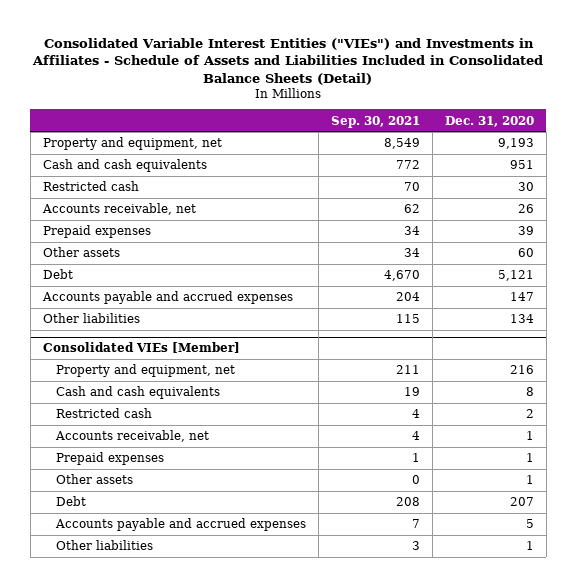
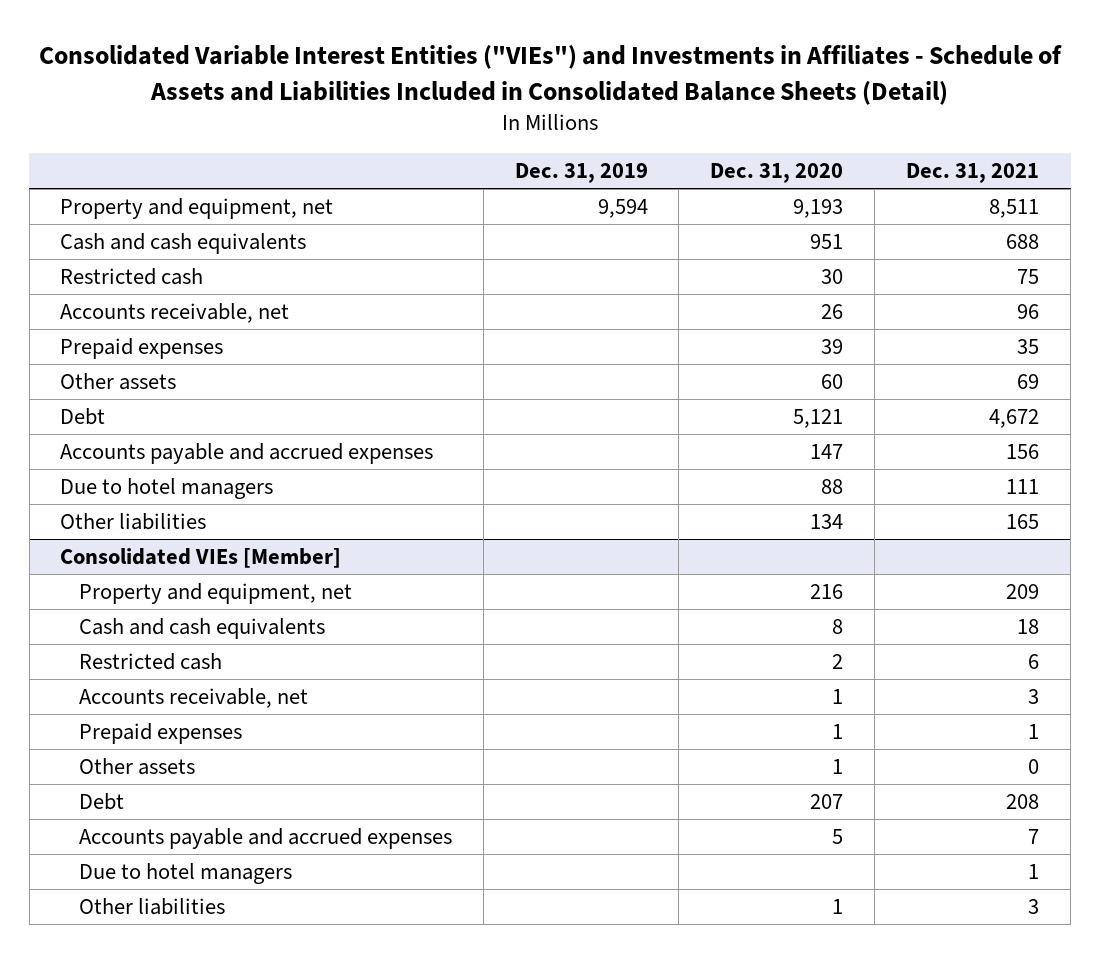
[331,115,421,128] Sep. 30, 2021 -> none
none -> [514,163,648,184] Dec. 31, 2019
none -> [906,163,1040,184] Dec. 31, 2021
none -> [60,478,274,500] Due to hotel managers
none -> [78,863,292,885] Due to hotel managers

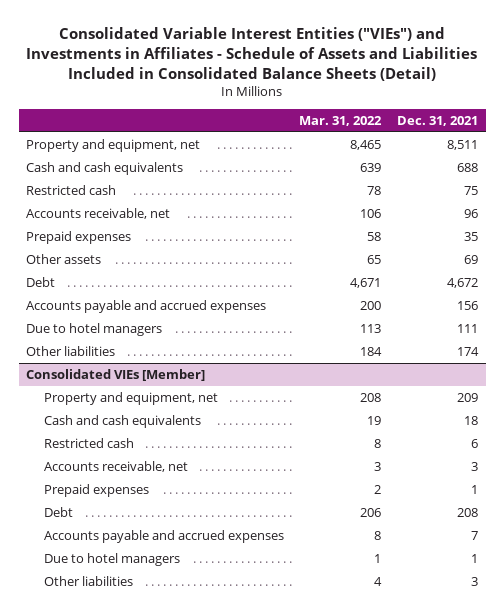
[514,163,648,184] Dec. 31, 2019 -> none
[710,163,844,184] Dec. 31, 2020 -> none
none -> [299,116,383,127] Mar. 31, 2022
[1006,514,1040,530] 165 -> [456,346,479,356] 174
[78,758,195,776] Other assets -> none

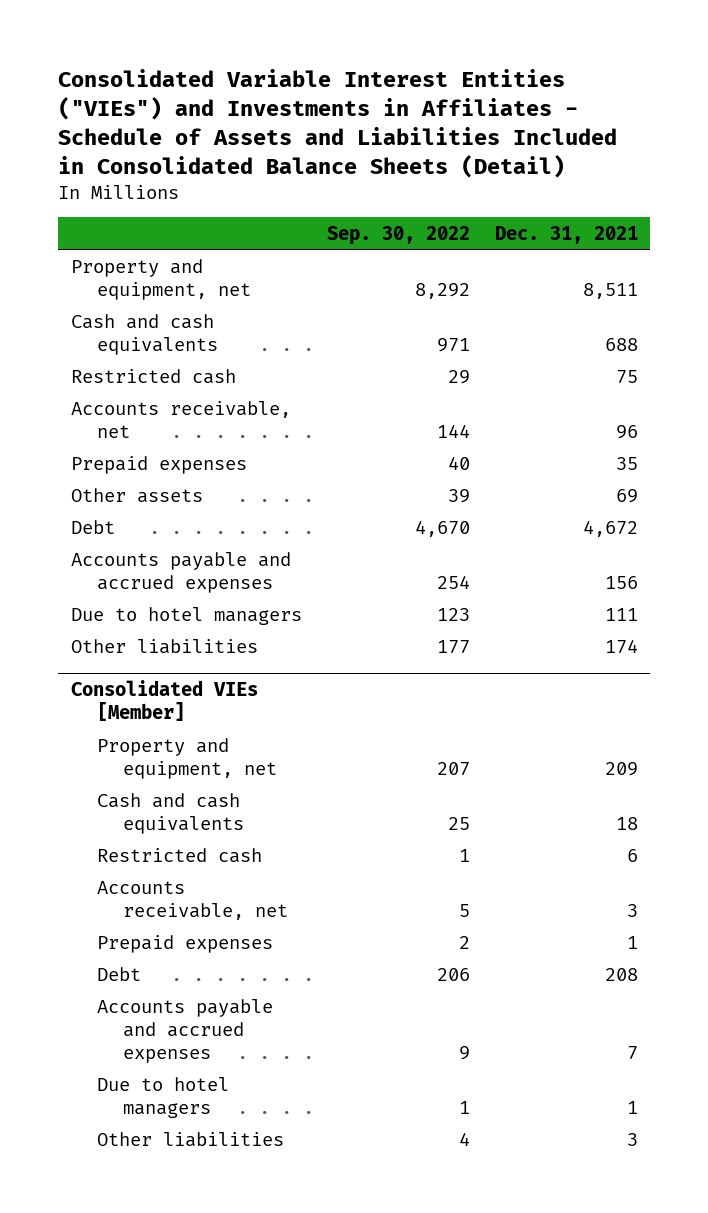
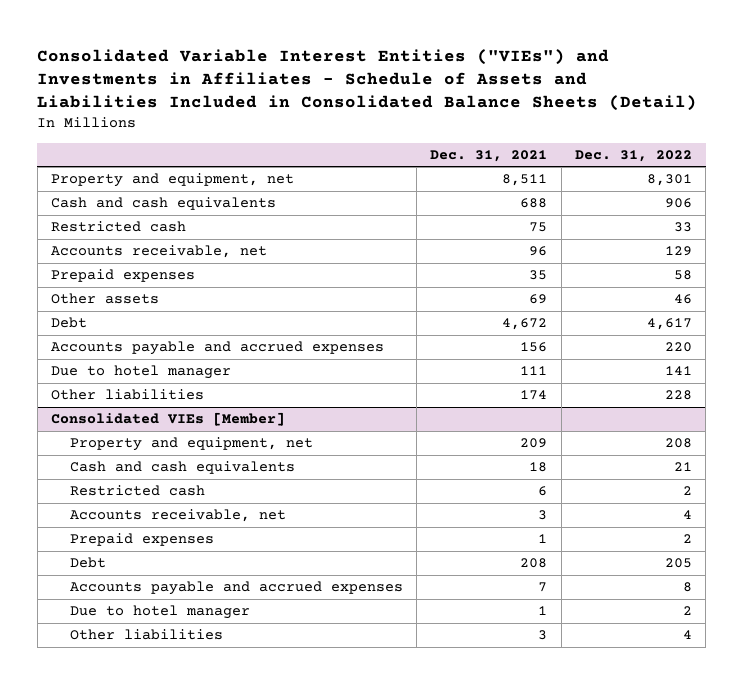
[326,225,470,245] Sep. 30, 2022 -> none
none -> [574,149,692,162] Dec. 31, 2022
[70,606,302,625] Due to hotel managers -> [51,365,232,380] Due to hotel manager
[96,1076,229,1118] Due to hotel managers -> [69,605,250,620] Due to hotel manager

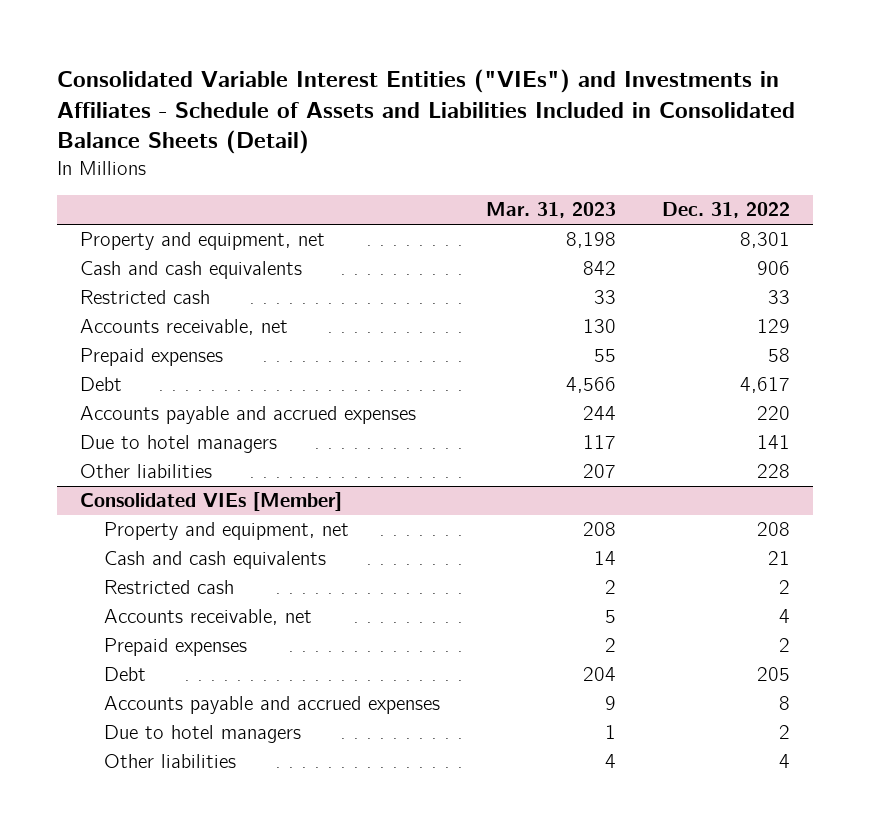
[430,149,548,162] Dec. 31, 2021 -> none
none -> [486,202,617,219] Mar. 31, 2023
[51,293,160,305] Other assets -> none
[51,365,232,380] Due to hotel manager -> [79,435,277,454] Due to hotel managers
[69,605,250,620] Due to hotel manager -> [104,725,302,744] Due to hotel managers

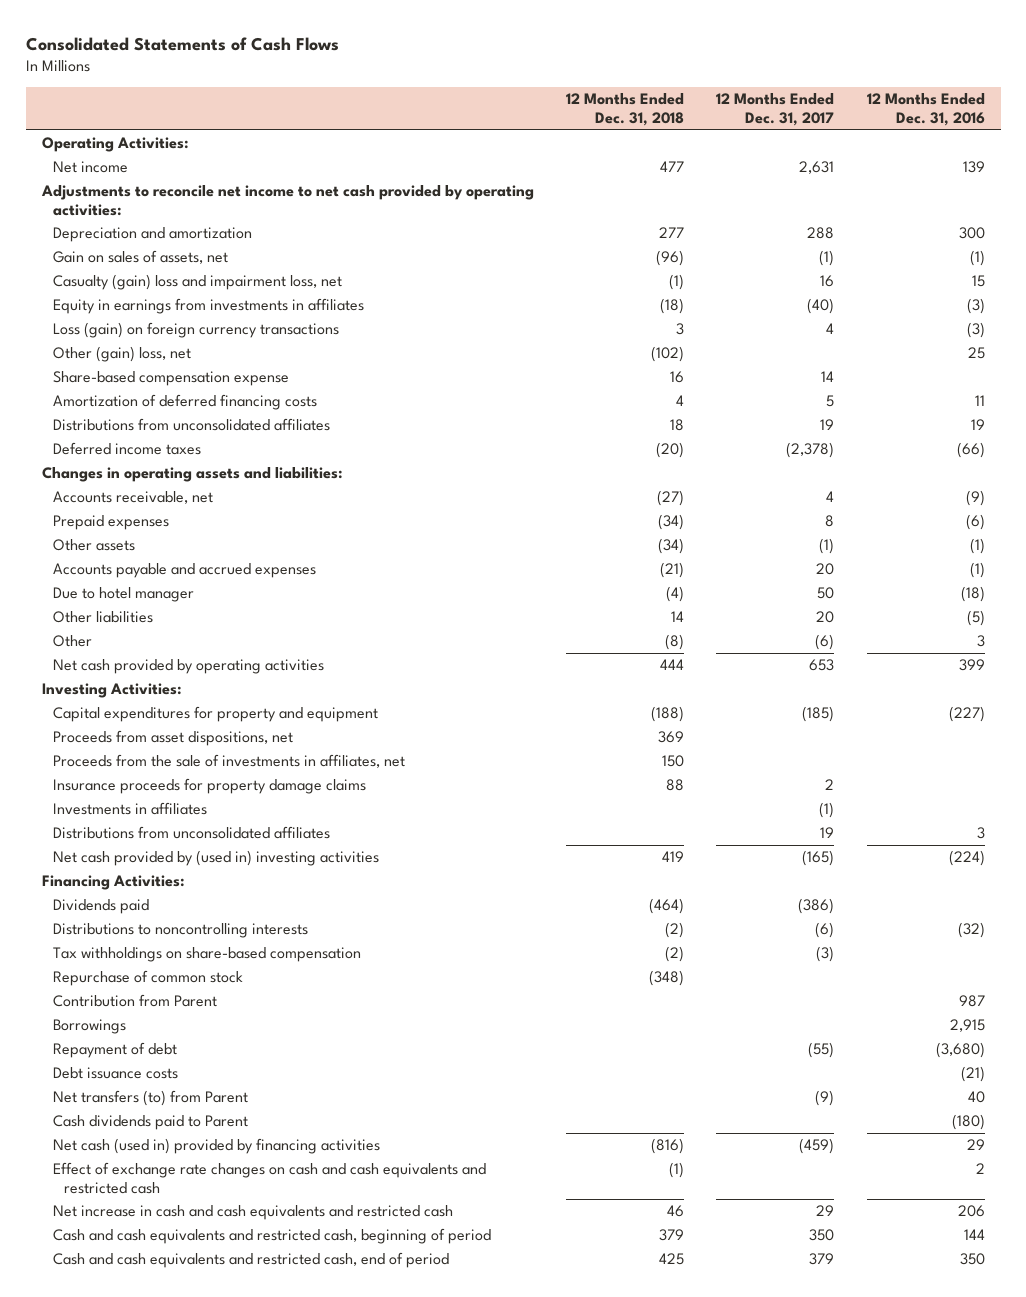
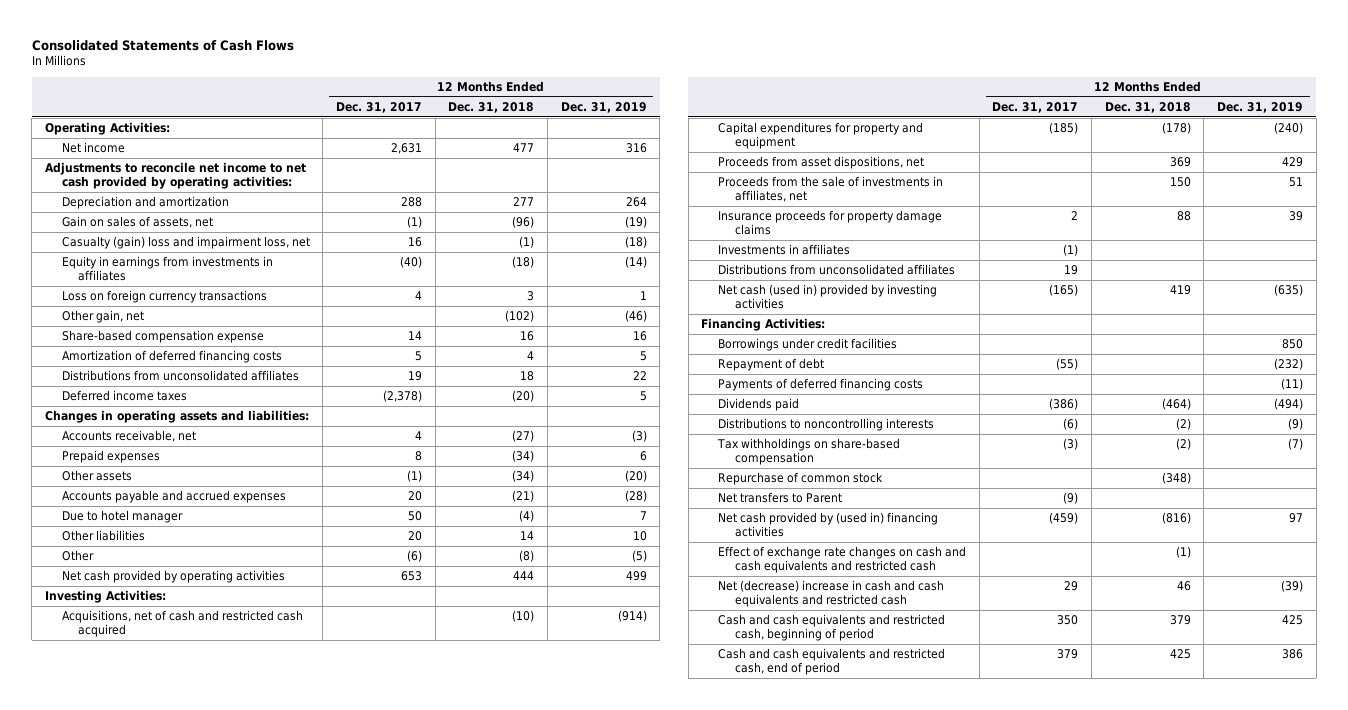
[866,93,985,126] 12 Months Ended Dec. 31, 2016 -> none
none -> [560,101,647,113] Dec. 31, 2019
[52,322,339,339] Loss (gain) on foreign currency transactions -> [61,290,267,304] Loss on foreign currency transactions
[52,346,191,363] Other (gain) loss, net -> [61,310,144,324] Other gain, net
none -> [61,610,303,638] Acquisitions, net of cash and restricted cash acquired
[651,706,685,723] (188) -> [1161,122,1191,135] (178)
[52,850,379,867] Net cash provided by (used in) investing activities -> [718,284,938,310] Net cash (used in) provided by investing activities
none -> [718,338,898,352] Borrowings under credit facilities
[52,1042,177,1059] Repayment of debt -> [718,358,825,372] Repayment of debt
none -> [718,378,924,392] Payments of deferred financing costs
[52,994,217,1008] Contribution from Parent -> none
[52,1019,126,1035] Borrowings -> none
[52,1067,178,1080] Debt issuance costs -> none
[52,1115,248,1131] Cash dividends paid to Parent -> none
[52,1090,248,1107] Net transfers (to) from Parent -> [718,492,843,504] Net transfers to Parent
[52,1138,380,1155] Net cash (used in) provided by financing activities -> [718,512,939,538] Net cash provided by (used in) financing activities
[52,1205,453,1221] Net increase in cash and cash equivalents and restricted cash -> [718,580,945,608] Net (decrease) increase in cash and cash equivalents and restricted cash

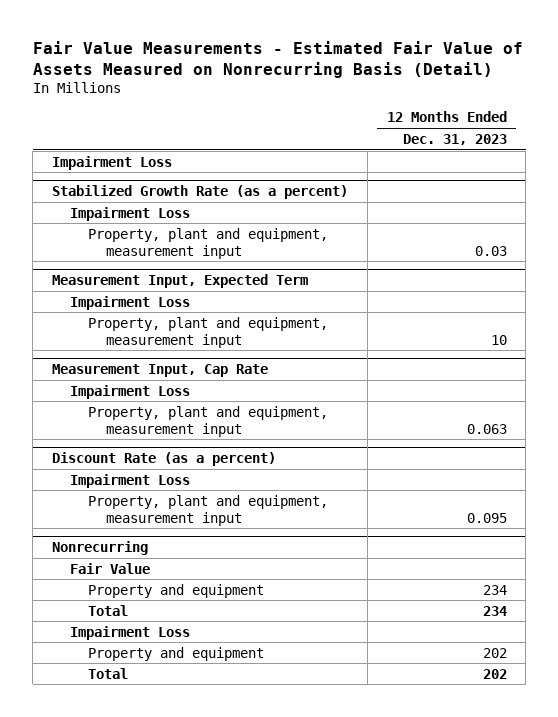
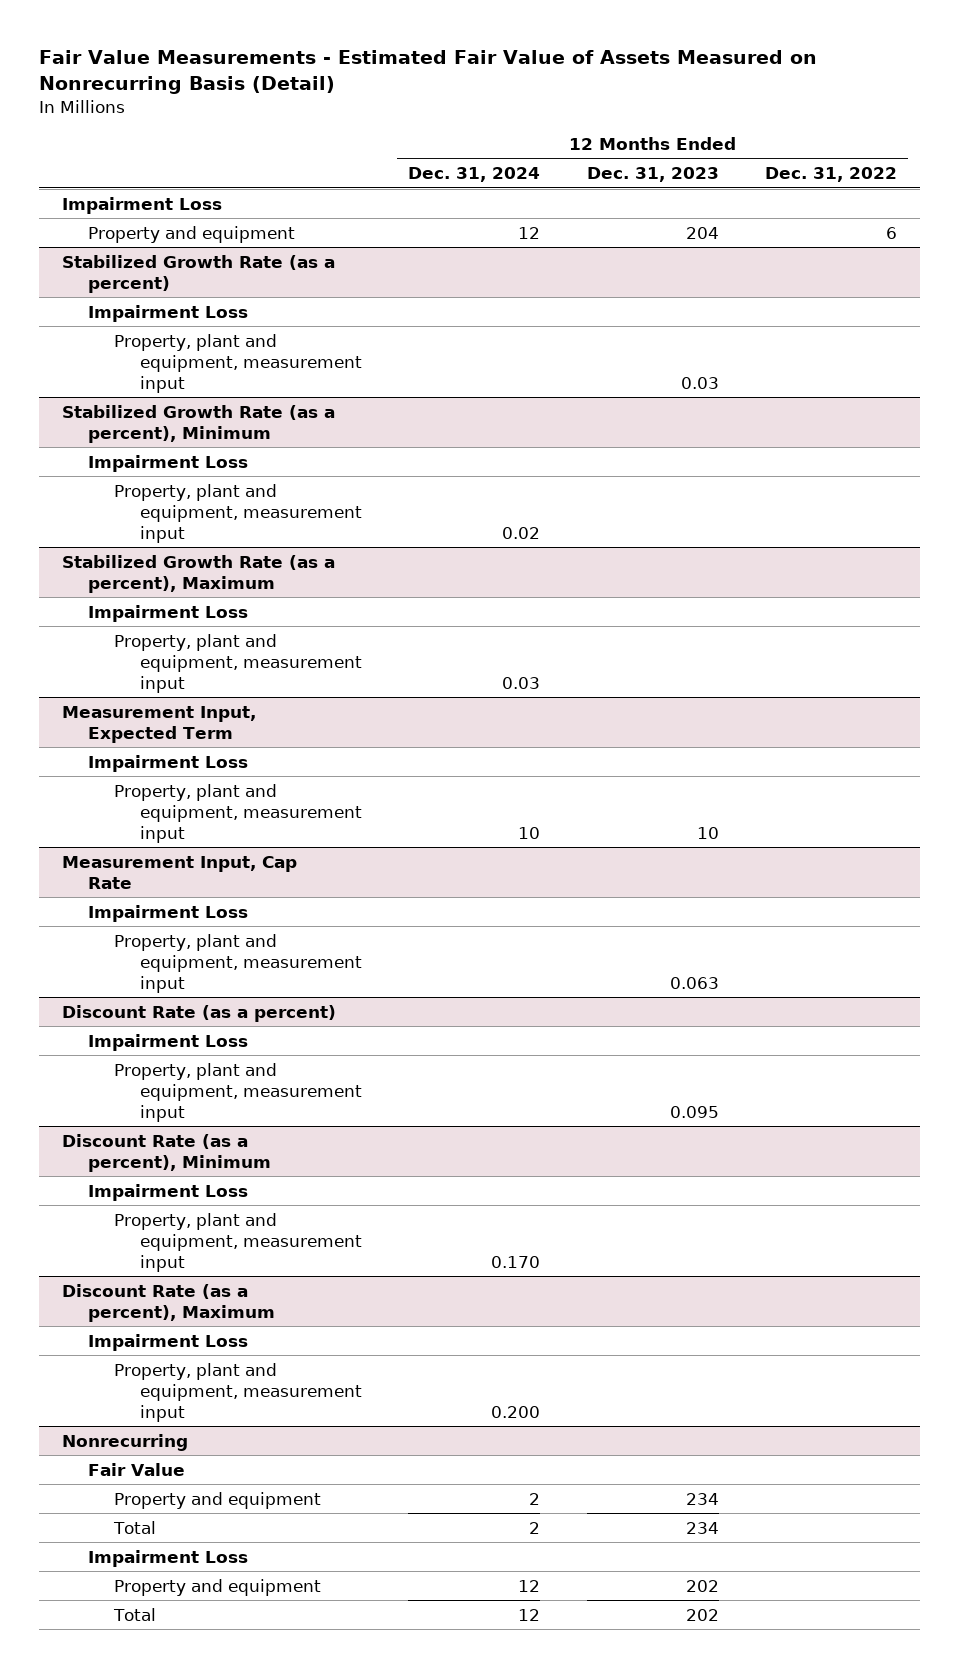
none -> [408,167,541,183] Dec. 31, 2024
none -> [764,167,897,183] Dec. 31, 2022
none -> [87,225,295,243] Property and equipment
none -> [61,404,335,443] Stabilized Growth Rate (as a percent), Minimum
none -> [87,454,248,472] Impairment Loss
none -> [114,483,363,543] Property, plant and equipment, measurement input
none -> [61,554,335,593] Stabilized Growth Rate (as a percent), Maximum
none -> [87,604,248,622] Impairment Loss
none -> [114,633,363,693] Property, plant and equipment, measurement input
none -> [61,1133,271,1172] Discount Rate (as a percent), Minimum
none -> [87,1183,248,1201] Impairment Loss
none -> [114,1212,363,1272] Property, plant and equipment, measurement input
none -> [61,1283,275,1322] Discount Rate (as a percent), Maximum
none -> [87,1333,248,1351] Impairment Loss
none -> [114,1362,363,1422] Property, plant and equipment, measurement input

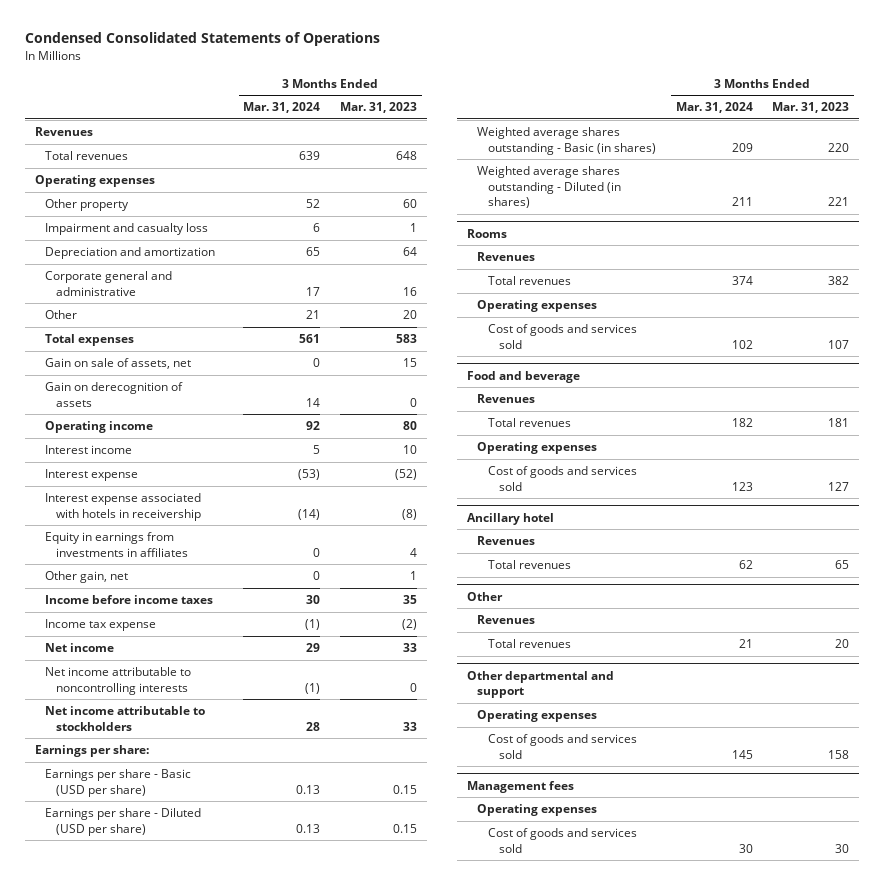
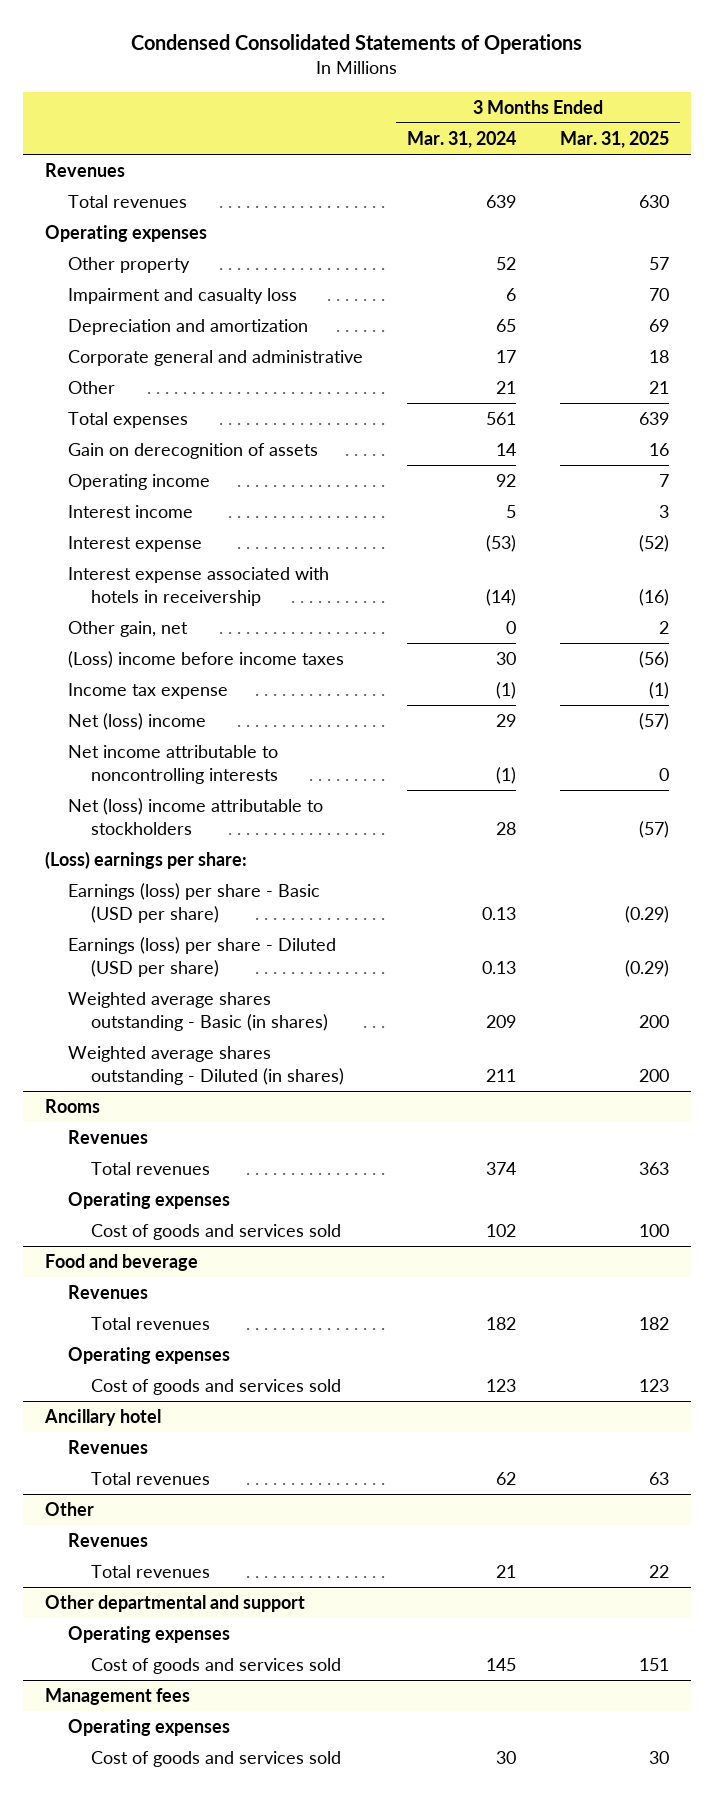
[340,102,418,114] Mar. 31, 2023 -> none
none -> [560,130,670,148] Mar. 31, 2025
[45,358,192,370] Gain on sale of assets, net -> none
[45,532,188,557] Equity in earnings from investments in affiliates -> none
[45,595,214,605] Income before income taxes -> [67,651,344,669] (Loss) income before income taxes
[45,643,115,653] Net income -> [67,713,206,731] Net (loss) income
[45,706,206,731] Net income attributable to stockholders -> [67,798,323,835] Net (loss) income attributable to stockholders
[34,745,149,758] Earnings per share: -> [44,851,247,870] (Loss) earnings per share:
[45,769,192,797] Earnings per share - Basic (USD per share) -> [67,883,320,923] Earnings (loss) per share - Basic (USD per share)
[45,808,202,836] Earnings per share - Diluted (USD per share) -> [67,937,336,977] Earnings (loss) per share - Diluted (USD per share)

